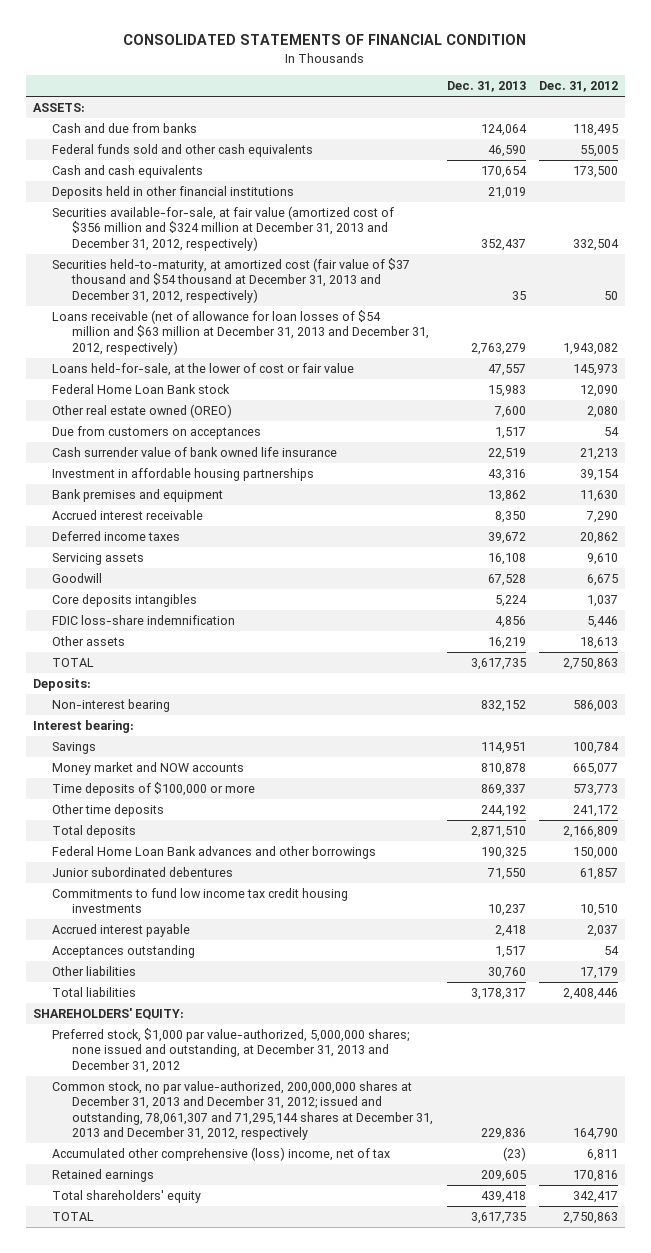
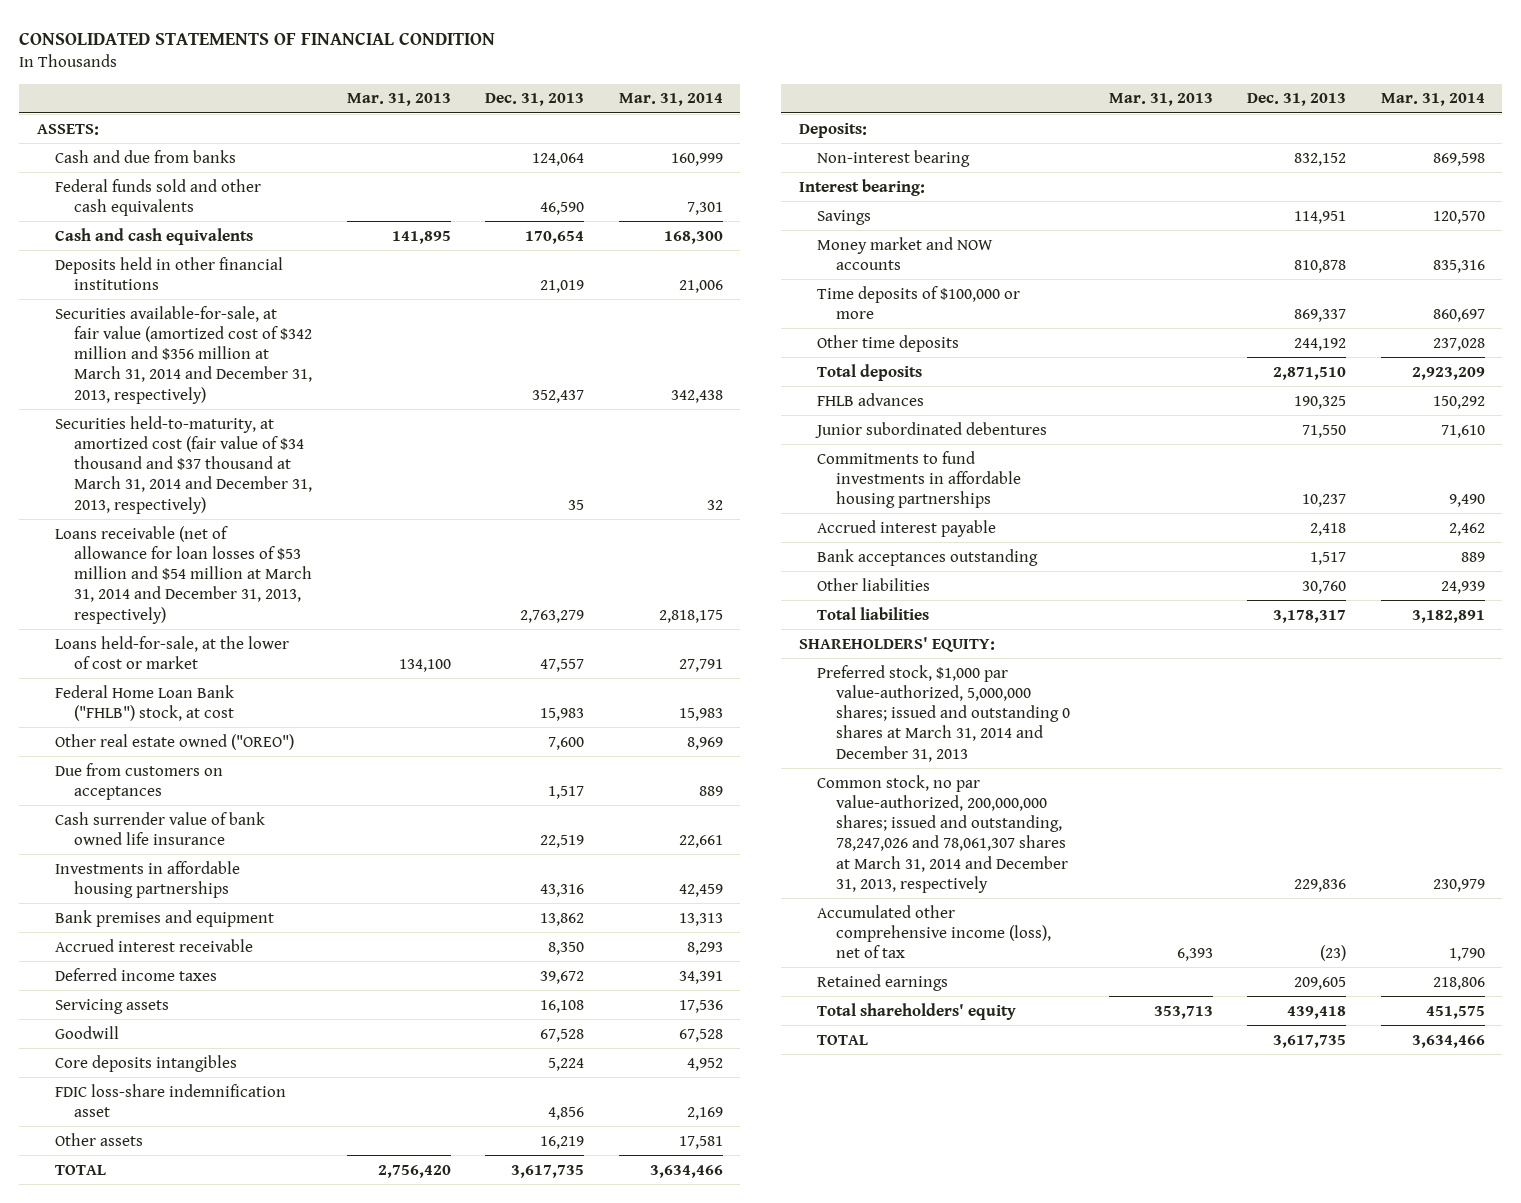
[539,81,619,93] Dec. 31, 2012 -> none
none -> [346,93,451,107] Mar. 31, 2013
none -> [618,93,723,107] Mar. 31, 2014
[52,205,395,251] Securities available-for-sale, at fair value (amortized cost of $356 million and $324 million at December 31, 2013 and December 31, 2012, respectively) -> [55,305,313,404] Securities available-for-sale, at fair value (amortized cost of $342 million and $356 million at March 31, 2014 and December 31, 2013, respectively)
[52,257,411,303] Securities held-to-maturity, at amortized cost (fair value of $37 thousand and $54 thousand at December 31, 2013 and December 31, 2012, respectively) -> [55,415,313,514] Securities held-to-maturity, at amortized cost (fair value of $34 thousand and $37 thousand at March 31, 2014 and December 31, 2013, respectively)
[52,309,429,355] Loans receivable (net of allowance for loan losses of $54 million and $63 million at December 31, 2013 and December 31, 2012, respectively) -> [55,525,313,624] Loans receivable (net of allowance for loan losses of $53 million and $54 million at March 31, 2014 and December 31, 2013, respectively)
[52,362,355,376] Loans held-for-sale, at the lower of cost or fair value -> [55,635,290,669] Loans held-for-sale, at the lower of cost or market
[52,383,231,394] Federal Home Loan Bank stock -> [55,684,235,721] Federal Home Loan Bank ("FHLB") stock, at cost
[52,403,233,418] Other real estate owned (OREO) -> [55,733,295,750] Other real estate owned ("OREO")
[52,467,315,481] Investment in affordable housing partnerships -> [55,860,241,898] Investments in affordable housing partnerships
[52,614,236,625] FDIC loss-share indemnification -> [55,1083,287,1117] FDIC loss-share indemnification asset
[52,845,377,859] Federal Home Loan Bank advances and other borrowings -> [817,392,925,406] FHLB advances
[52,887,349,914] Commitments to fund low income tax credit housing investments -> [817,450,1022,509] Commitments to fund investments in affordable housing partnerships
[52,944,196,958] Acceptances outstanding -> [817,548,1039,566] Bank acceptances outstanding
[52,1027,410,1073] Preferred stock, $1,000 par value-authorized, 5,000,000 shares; none issued and outstanding, at December 31, 2013 and December 31, 2012 -> [817,664,1071,762] Preferred stock, $1,000 par value-authorized, 5,000,000 shares; issued and outstanding 0 shares at March 31, 2014 and December 31, 2013
[52,1080,433,1141] Common stock, no par value-authorized, 200,000,000 shares at December 31, 2013 and December 31, 2012; issued and outstanding, 78,061,307 and 71,295,144 shares at December 31, 2013 and December 31, 2012, respectively -> [817,774,1069,893] Common stock, no par value-authorized, 200,000,000 shares; issued and outstanding, 78,247,026 and 78,061,307 shares at March 31, 2014 and December 31, 2013, respectively
[52,1146,391,1161] Accumulated other comprehensive (loss) income, net of tax -> [817,904,1052,959] Accumulated other comprehensive income (loss), net of tax

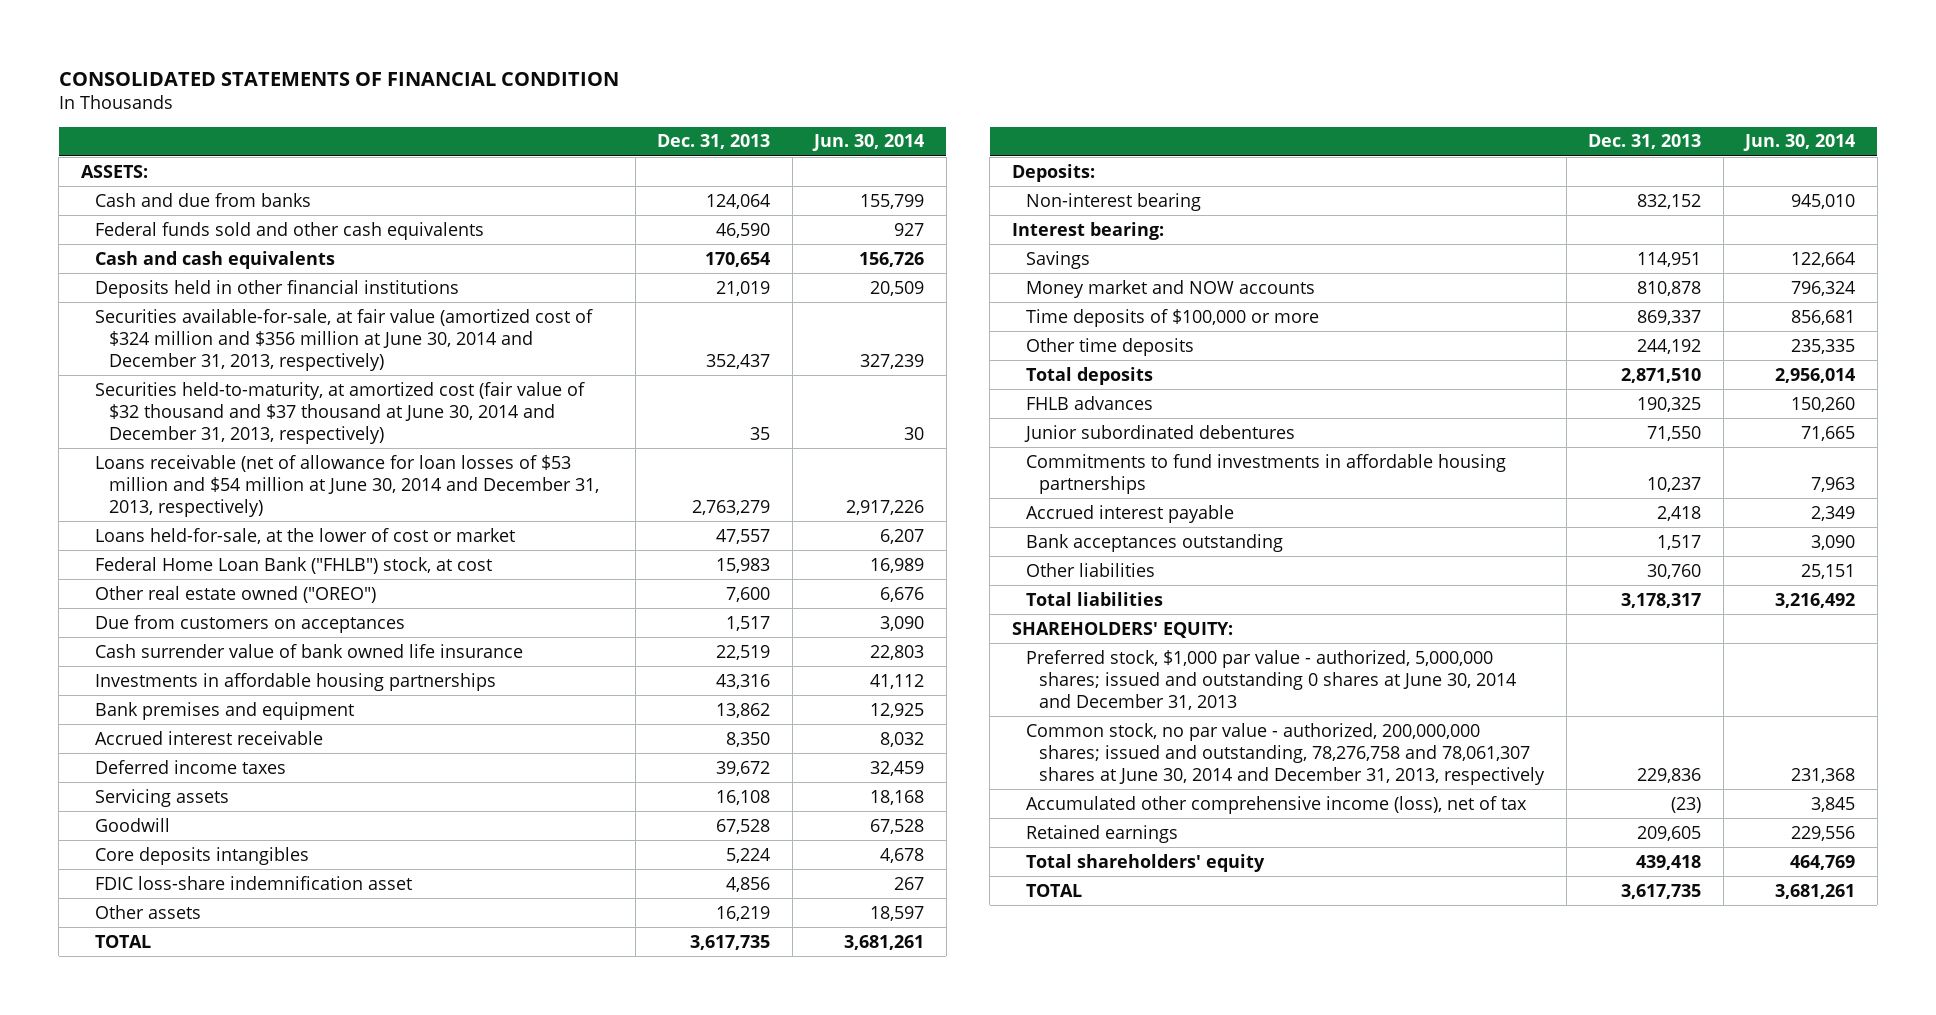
[346,93,451,107] Mar. 31, 2013 -> none
[618,93,723,107] Mar. 31, 2014 -> none
none -> [812,134,925,152] Jun. 30, 2014
[55,305,313,404] Securities available-for-sale, at fair value (amortized cost of $342 million and $356 million at March 31, 2014 and December 31, 2013, respectively) -> [94,308,593,371] Securities available-for-sale, at fair value (amortized cost of $324 million and $356 million at June 30, 2014 and December 31, 2013, respectively)
[55,415,313,514] Securities held-to-maturity, at amortized cost (fair value of $34 thousand and $37 thousand at March 31, 2014 and December 31, 2013, respectively) -> [94,381,585,444] Securities held-to-maturity, at amortized cost (fair value of $32 thousand and $37 thousand at June 30, 2014 and December 31, 2013, respectively)
[55,525,313,624] Loans receivable (net of allowance for loan losses of $53 million and $54 million at March 31, 2014 and December 31, 2013, respectively) -> [94,454,599,517] Loans receivable (net of allowance for loan losses of $53 million and $54 million at June 30, 2014 and December 31, 2013, respectively)
[817,664,1071,762] Preferred stock, $1,000 par value-authorized, 5,000,000 shares; issued and outstanding 0 shares at March 31, 2014 and December 31, 2013 -> [1025,649,1517,710] Preferred stock, $1,000 par value - authorized, 5,000,000 shares; issued and outstanding 0 shares at June 30, 2014 and December 31, 2013
[817,774,1069,893] Common stock, no par value-authorized, 200,000,000 shares; issued and outstanding, 78,247,026 and 78,061,307 shares at March 31, 2014 and December 31, 2013, respectively -> [1025,722,1546,785] Common stock, no par value - authorized, 200,000,000 shares; issued and outstanding, 78,276,758 and 78,061,307 shares at June 30, 2014 and December 31, 2013, respectively

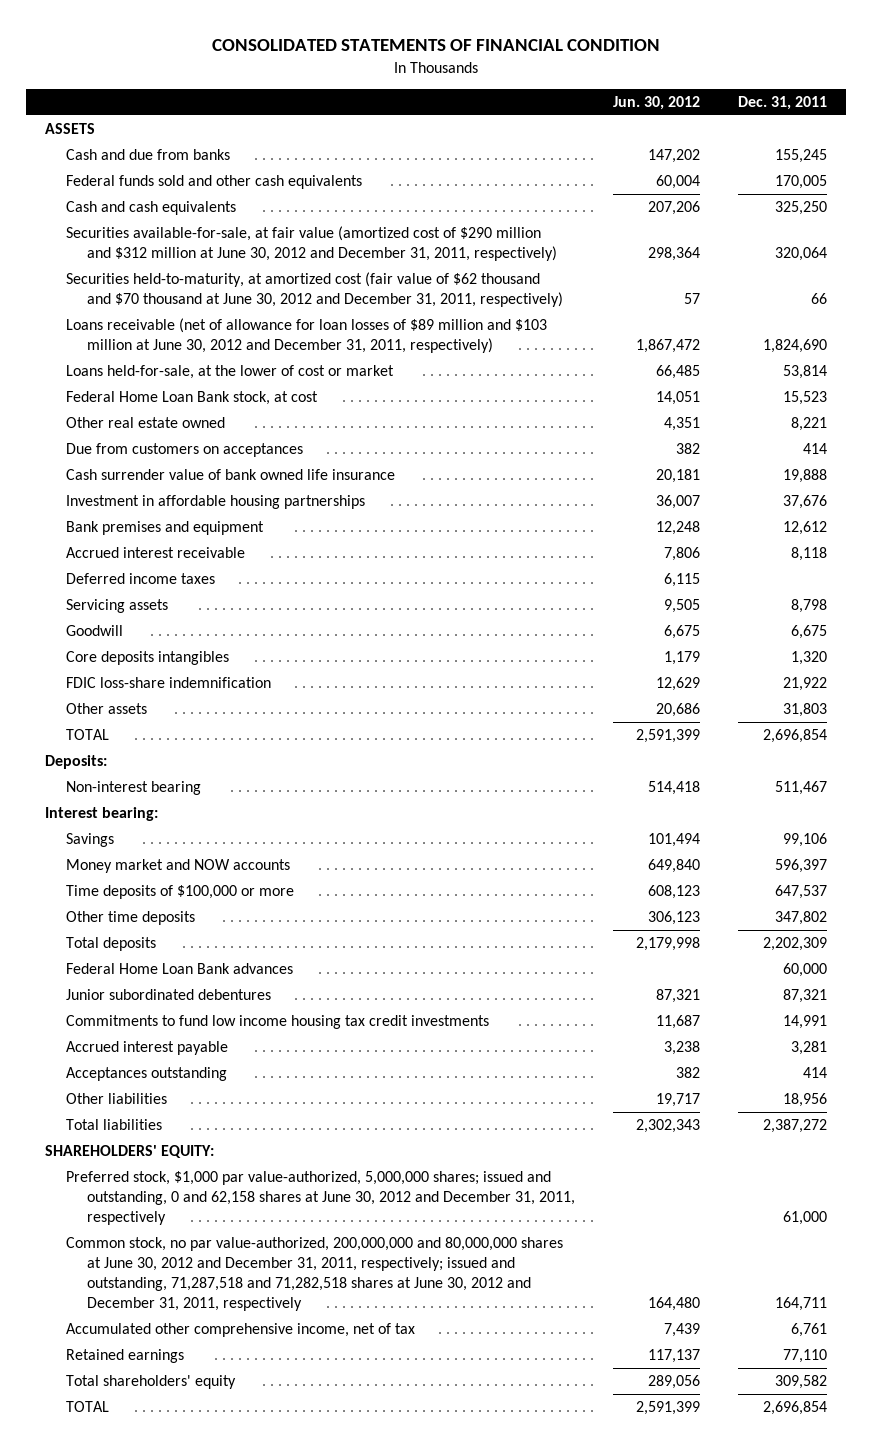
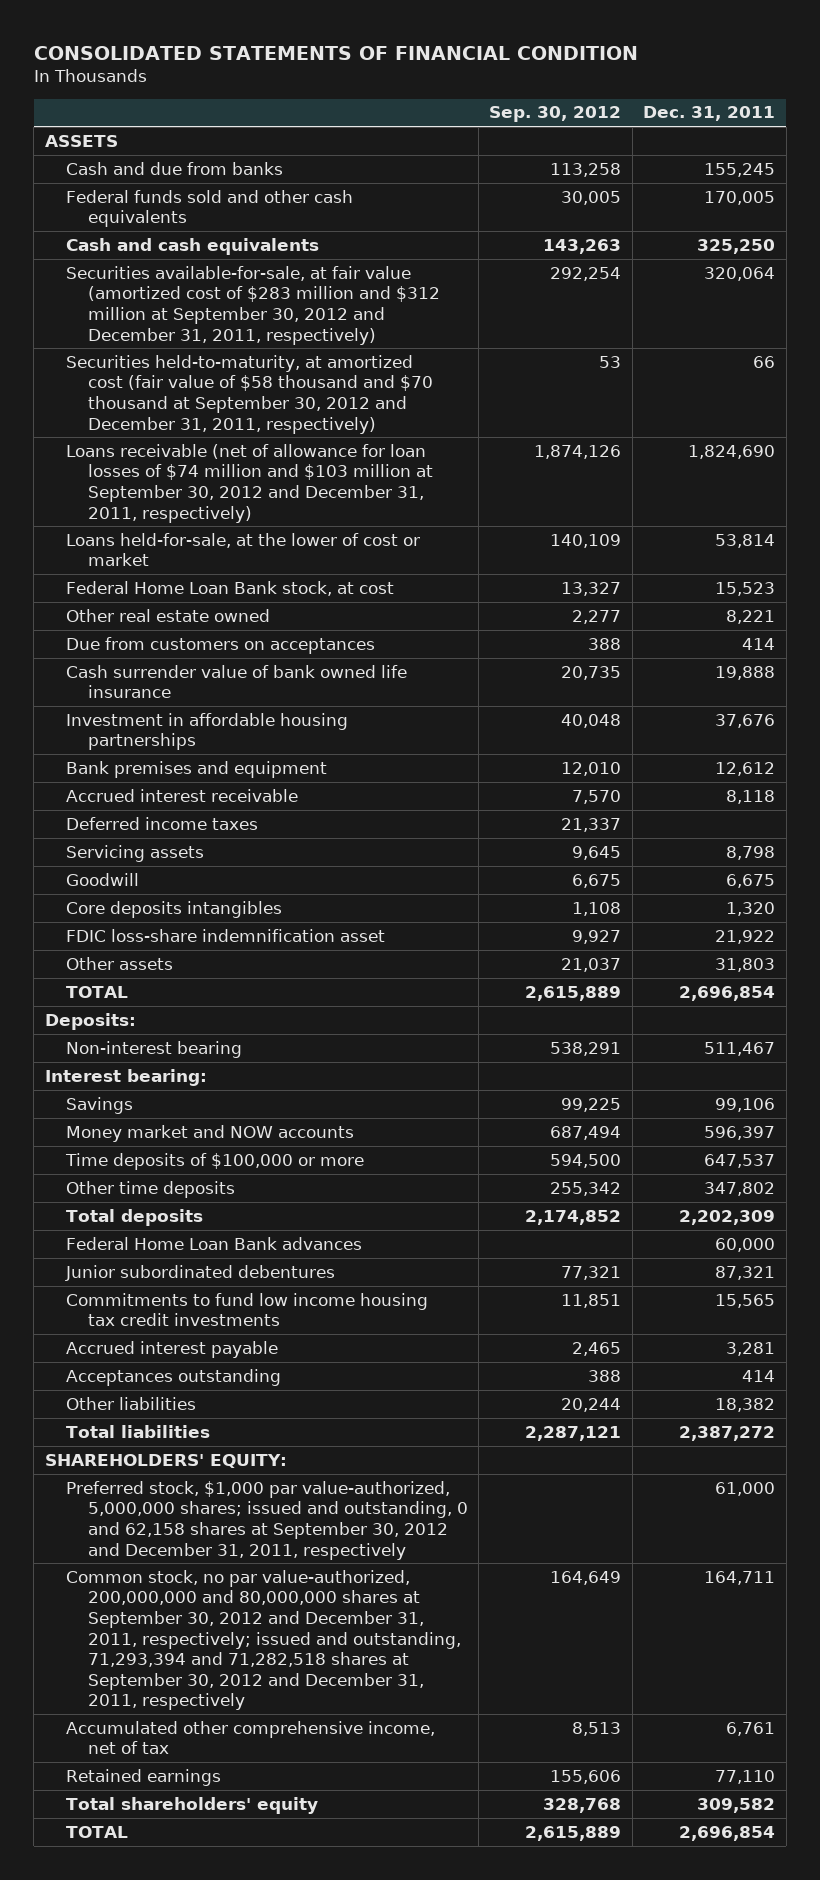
[613,95,701,110] Jun. 30, 2012 -> none
none -> [489,106,622,123] Sep. 30, 2012
[66,226,558,262] Securities available-for-sale, at fair value (amortized cost of $290 million and $312 million at June 30, 2012 and December 31, 2011, respectively) -> [66,265,440,345] Securities available-for-sale, at fair value (amortized cost of $283 million and $312 million at September 30, 2012 and December 31, 2011, respectively)
[66,272,564,308] Securities held-to-maturity, at amortized cost (fair value of $62 thousand and $70 thousand at June 30, 2012 and December 31, 2011, respectively) -> [66,354,433,434] Securities held-to-maturity, at amortized cost (fair value of $58 thousand and $70 thousand at September 30, 2012 and December 31, 2011, respectively)
[66,318,548,354] Loans receivable (net of allowance for loan losses of $89 million and $103 million at June 30, 2012 and December 31, 2011, respectively) -> [66,443,433,523] Loans receivable (net of allowance for loan losses of $74 million and $103 million at September 30, 2012 and December 31, 2011, respectively)
[66,677,272,689] FDIC loss-share indemnification -> [66,928,386,942] FDIC loss-share indemnification asset
[783,1015,828,1030] 14,991 -> [715,1293,776,1308] 15,565
[783,1093,828,1108] 18,956 -> [715,1397,776,1412] 18,382
[66,1171,576,1226] Preferred stock, $1,000 par value-authorized, 5,000,000 shares; issued and outstanding, 0 and 62,158 shares at June 30, 2012 and December 31, 2011, respectively -> [66,1480,468,1560] Preferred stock, $1,000 par value-authorized, 5,000,000 shares; issued and outstanding, 0 and 62,158 shares at September 30, 2012 and December 31, 2011, respectively
[66,1237,564,1312] Common stock, no par value-authorized, 200,000,000 and 80,000,000 shares at June 30, 2012 and December 31, 2011, respectively; issued and outstanding, 71,287,518 and 71,282,518 shares at June 30, 2012 and December 31, 2011, respectively -> [66,1569,461,1711] Common stock, no par value-authorized, 200,000,000 and 80,000,000 shares at September 30, 2012 and December 31, 2011, respectively; issued and outstanding, 71,293,394 and 71,282,518 shares at September 30, 2012 and December 31, 2011, respectively

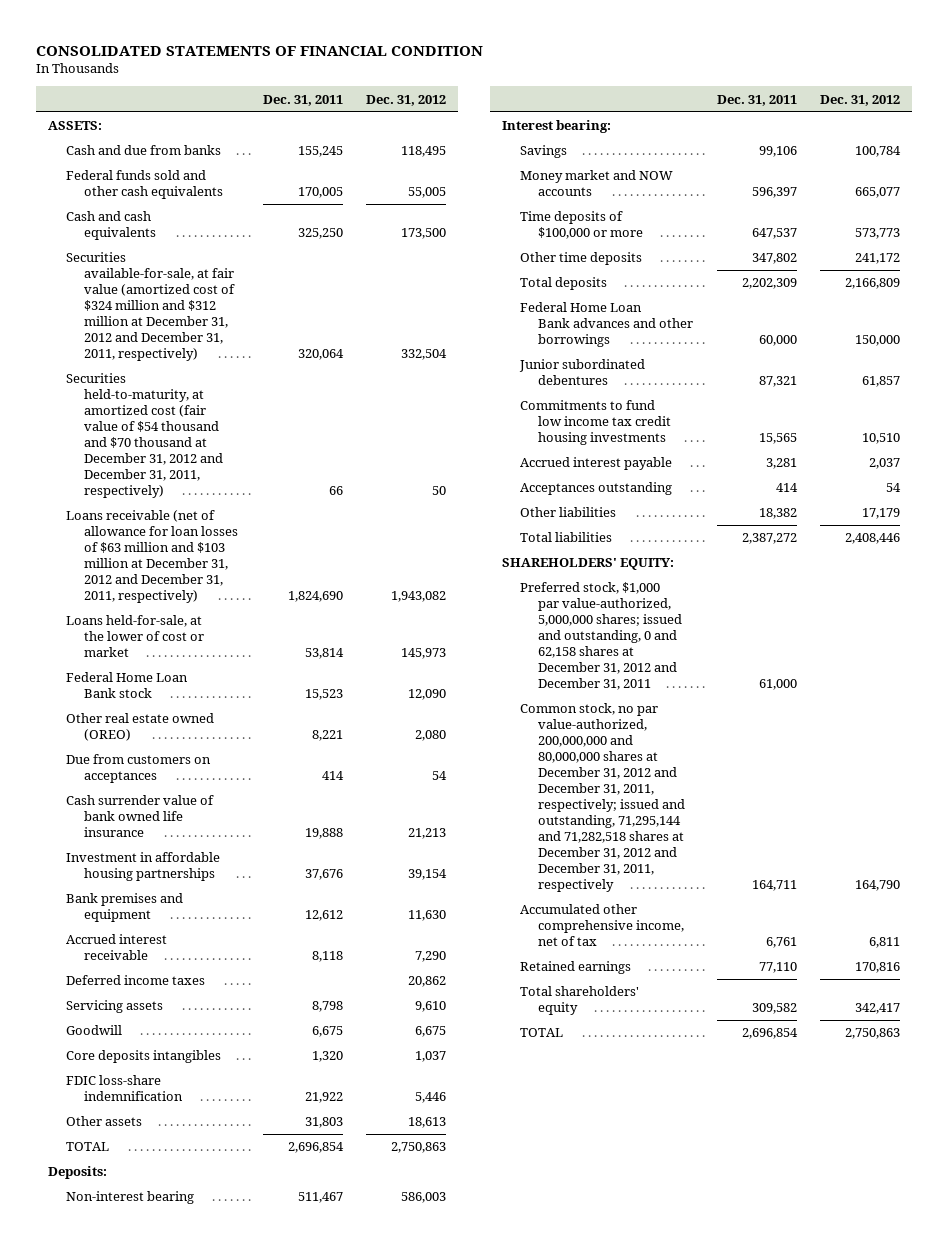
[489,106,622,123] Sep. 30, 2012 -> none
none -> [366,94,447,106] Dec. 31, 2012
[44,134,118,147] ASSETS -> [47,121,102,131] ASSETS:
[66,265,440,345] Securities available-for-sale, at fair value (amortized cost of $283 million and $312 million at September 30, 2012 and December 31, 2011, respectively) -> [66,252,236,361] Securities available-for-sale, at fair value (amortized cost of $324 million and $312 million at December 31, 2012 and December 31, 2011, respectively)
[66,354,433,434] Securities held-to-maturity, at amortized cost (fair value of $58 thousand and $70 thousand at September 30, 2012 and December 31, 2011, respectively) -> [66,373,224,498] Securities held-to-maturity, at amortized cost (fair value of $54 thousand and $70 thousand at December 31, 2012 and December 31, 2011, respectively)
[66,443,433,523] Loans receivable (net of allowance for loan losses of $74 million and $103 million at September 30, 2012 and December 31, 2011, respectively) -> [66,510,239,603] Loans receivable (net of allowance for loan losses of $63 million and $103 million at December 31, 2012 and December 31, 2011, respectively)
[66,580,395,596] Federal Home Loan Bank stock, at cost -> [66,672,189,699] Federal Home Loan Bank stock
[66,608,271,622] Other real estate owned -> [66,713,215,742] Other real estate owned (OREO)
[66,928,386,942] FDIC loss-share indemnification asset -> [66,1075,184,1102] FDIC loss-share indemnification
[66,1236,363,1250] Federal Home Loan Bank advances -> [519,302,694,348] Federal Home Loan Bank advances and other borrowings
[66,1292,429,1327] Commitments to fund low income housing tax credit investments -> [519,400,672,446] Commitments to fund low income tax credit housing investments
[66,1480,468,1560] Preferred stock, $1,000 par value-authorized, 5,000,000 shares; issued and outstanding, 0 and 62,158 shares at September 30, 2012 and December 31, 2011, respectively -> [519,582,683,690] Preferred stock, $1,000 par value-authorized, 5,000,000 shares; issued and outstanding, 0 and 62,158 shares at December 31, 2012 and December 31, 2011
[66,1569,461,1711] Common stock, no par value-authorized, 200,000,000 and 80,000,000 shares at September 30, 2012 and December 31, 2011, respectively; issued and outstanding, 71,293,394 and 71,282,518 shares at September 30, 2012 and December 31, 2011, respectively -> [519,703,686,892] Common stock, no par value-authorized, 200,000,000 and 80,000,000 shares at December 31, 2012 and December 31, 2011, respectively; issued and outstanding, 71,295,144 and 71,282,518 shares at December 31, 2012 and December 31, 2011, respectively

